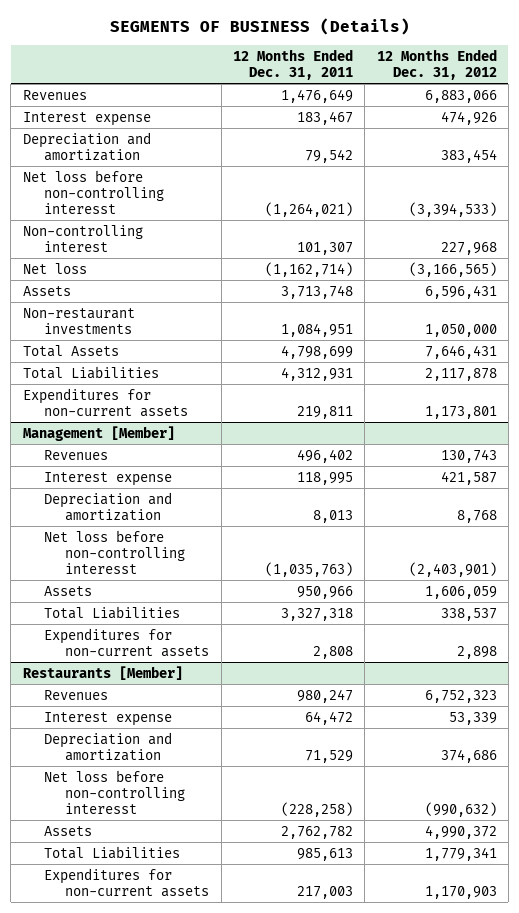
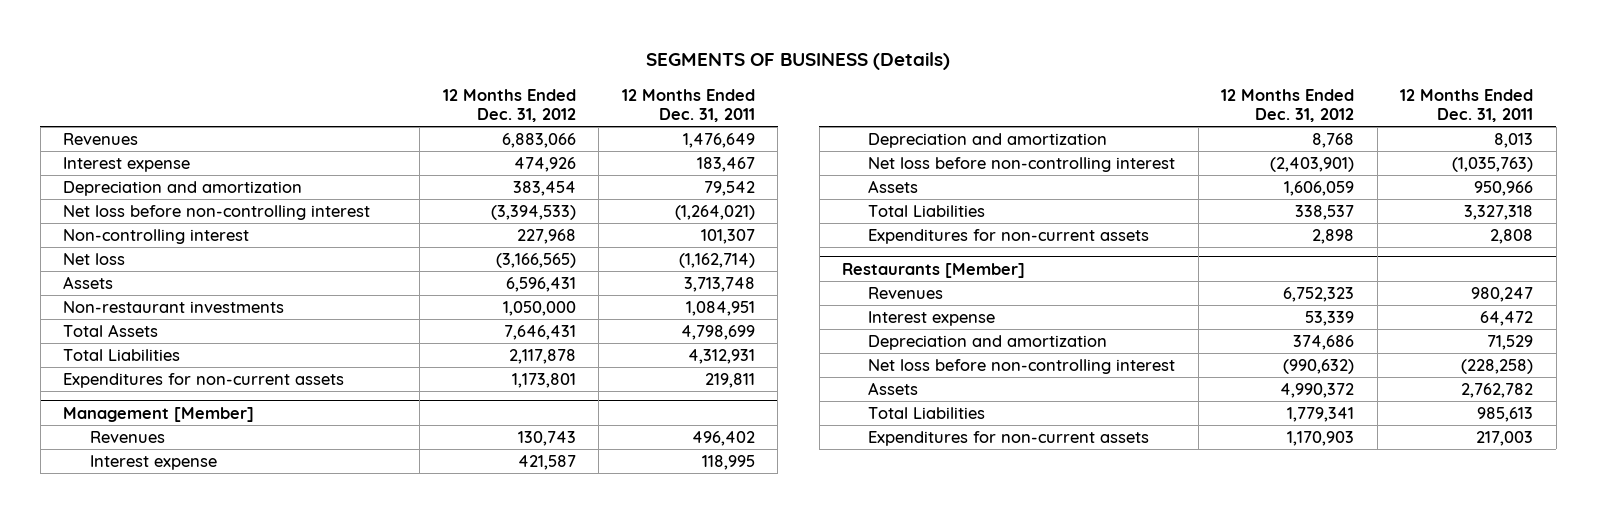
[22,169,165,215] Net loss before non-controlling interesst -> [63,205,371,221] Net loss before non-controlling interest
[44,529,186,575] Net loss before non-controlling interesst -> [868,157,1176,173] Net loss before non-controlling interest
[44,769,186,815] Net loss before non-controlling interesst -> [868,359,1176,375] Net loss before non-controlling interest

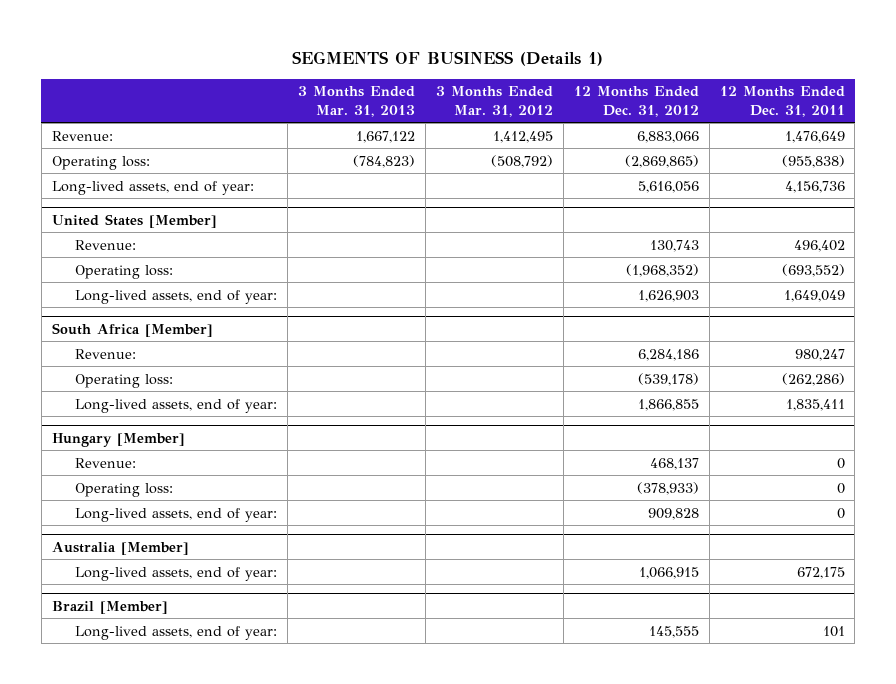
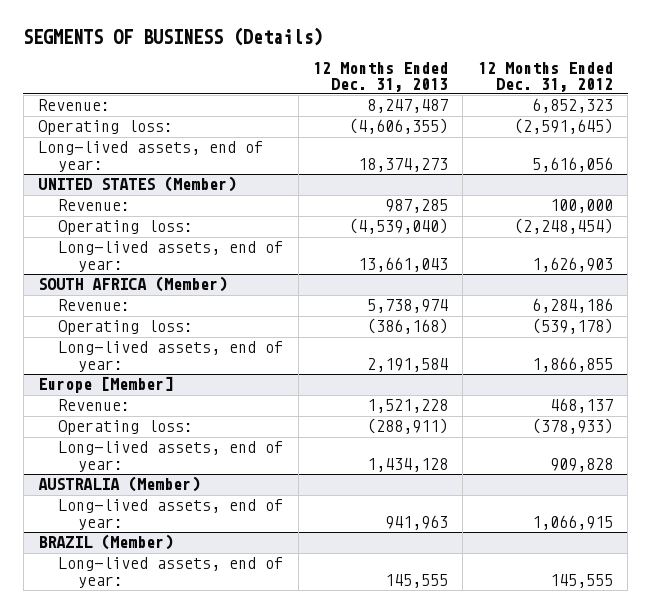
[292,51,604,67] SEGMENTS OF BUSINESS (Details 1) -> [23,26,324,46] SEGMENTS OF BUSINESS (Details)
[297,86,415,117] 3 Months Ended Mar. 31, 2013 -> none
[435,86,553,117] 3 Months Ended Mar. 31, 2012 -> none
[719,86,845,117] 12 Months Ended Dec. 31, 2011 -> none
none -> [313,61,449,92] 12 Months Ended Dec. 31, 2013
[636,130,699,143] 6,883,066 -> [531,98,613,114] 6,852,323
[624,154,699,168] (2,869,865) -> [513,118,613,135] (2,591,645)
[51,213,217,228] United States [Member] -> [38,176,237,193] UNITED STATES (Member)
[649,239,699,252] 130,743 -> [549,199,613,214] 100,000
[625,263,699,277] (1,968,352) -> [513,218,613,235] (2,248,454)
[51,322,213,337] South Africa [Member] -> [38,276,228,293] SOUTH AFRICA (Member)
[51,432,185,447] Hungary [Member] -> none
none -> [38,376,174,394] Europe [Member]
[51,541,189,555] Australia [Member] -> [38,476,201,493] AUSTRALIA (Member)
[51,600,168,614] Brazil [Member] -> [38,534,174,551] BRAZIL (Member)

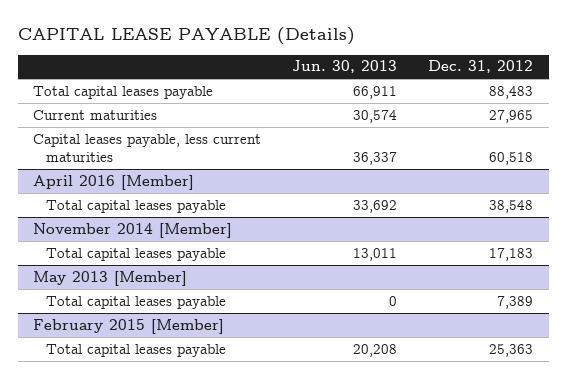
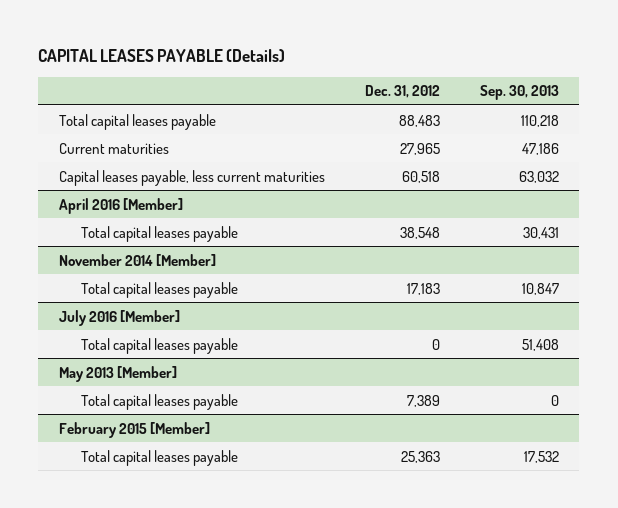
[17,27,355,46] CAPITAL LEASE PAYABLE (Details) -> [38,48,286,62] CAPITAL LEASES PAYABLE (Details)
[292,60,398,74] Jun. 30, 2013 -> none
none -> [480,85,560,101] Sep. 30, 2013
none -> [58,309,180,326] July 2016 [Member]
none -> [81,337,239,354] Total capital leases payable

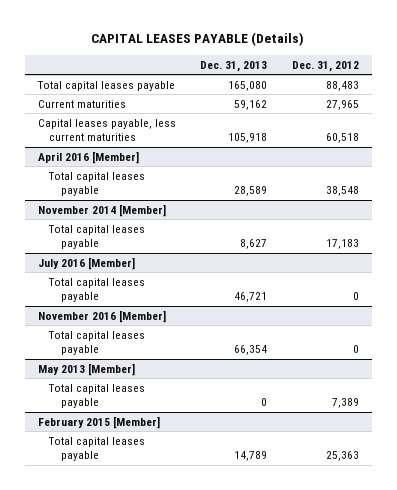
[480,85,560,101] Sep. 30, 2013 -> none
none -> [200,60,268,72] Dec. 31, 2013
none -> [37,309,166,323] November 2016 [Member]
none -> [48,330,146,356] Total capital leases payable

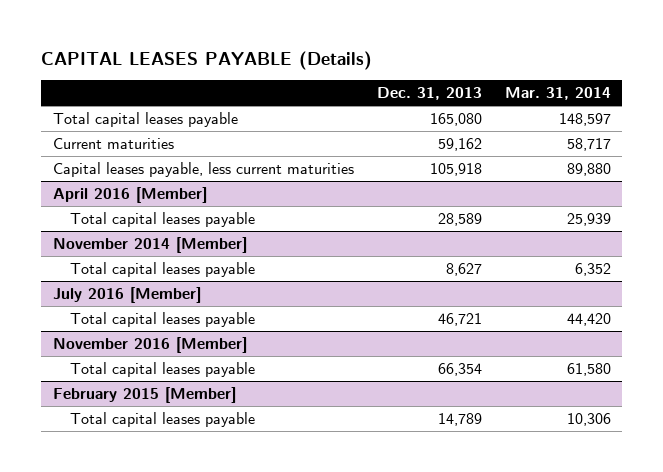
[292,60,360,72] Dec. 31, 2012 -> none
none -> [504,87,611,101] Mar. 31, 2014
[37,362,135,376] May 2013 [Member] -> none
[48,383,146,409] Total capital leases payable -> none

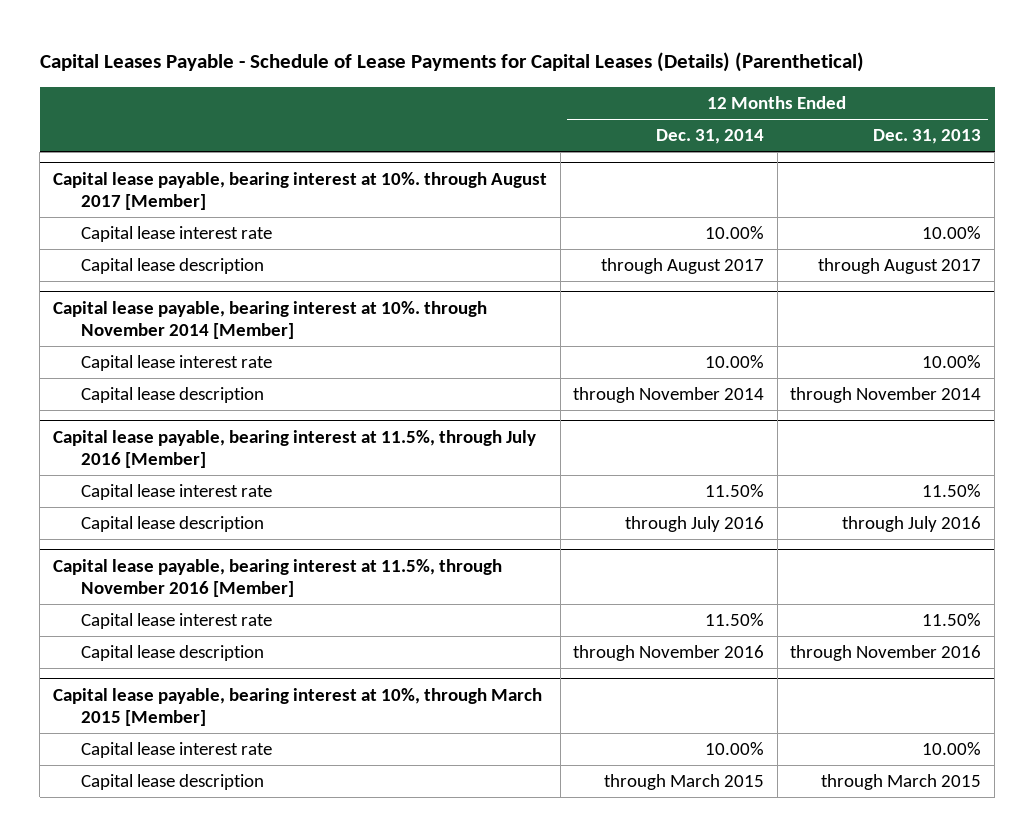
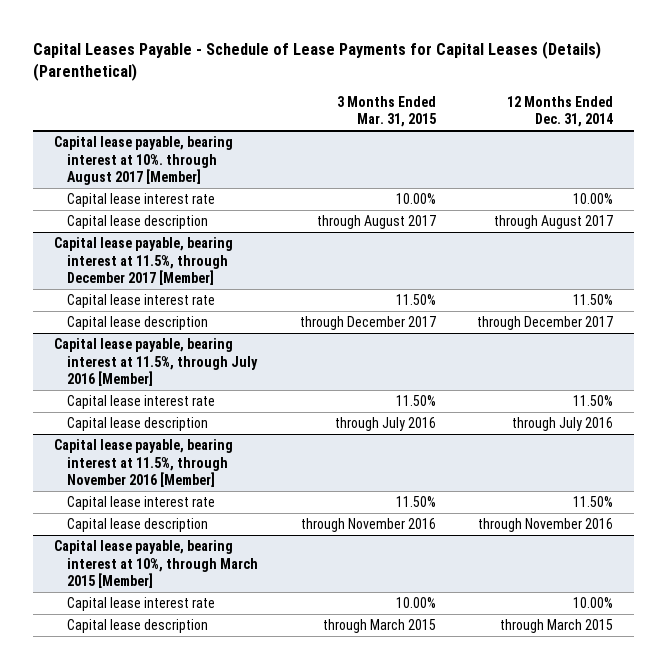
[873,129,982,145] Dec. 31, 2013 -> none
none -> [336,95,436,128] 3 Months Ended Mar. 31, 2015
[52,301,487,339] Capital lease payable, bearing interest at 10%. through November 2014 [Member] -> [54,237,234,286] Capital lease payable, bearing interest at 11.5%, through December 2017 [Member]
[705,355,765,369] 10.00% -> [573,294,614,306] 11.50%
[573,387,765,404] through November 2014 -> [477,316,614,331] through December 2017

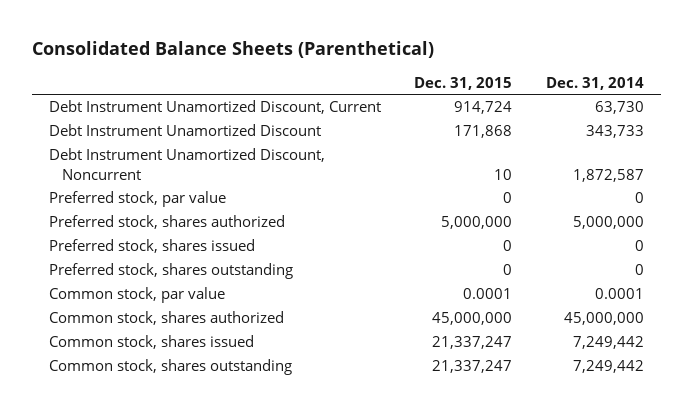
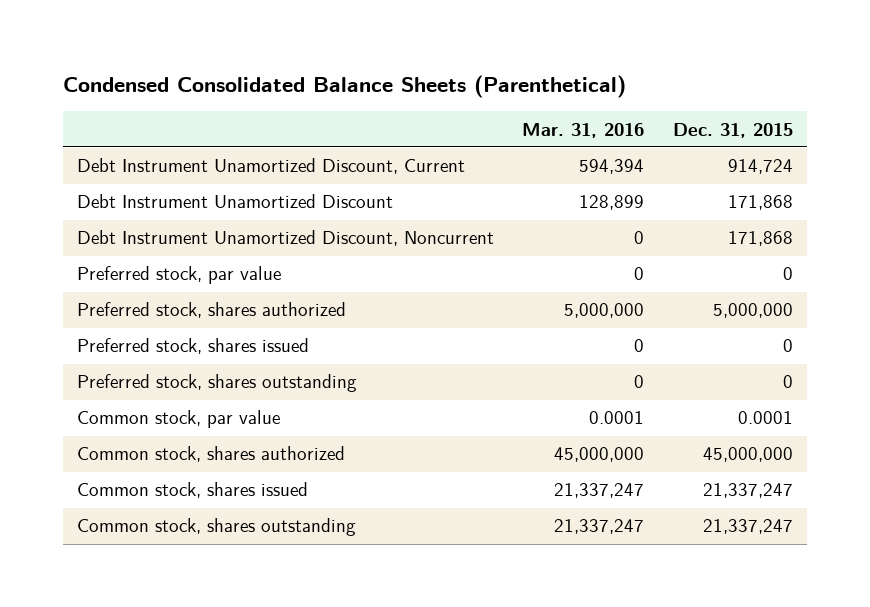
[31,41,434,59] Consolidated Balance Sheets (Parenthetical) -> [62,75,626,99] Condensed Consolidated Balance Sheets (Parenthetical)
[546,76,645,90] Dec. 31, 2014 -> none
none -> [522,122,645,138] Mar. 31, 2016
[494,168,513,180] 10 -> [727,231,793,247] 171,868

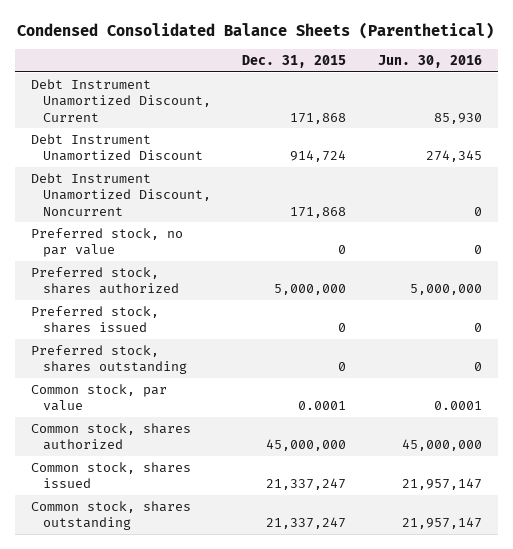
[522,122,645,138] Mar. 31, 2016 -> none
none -> [377,54,482,68] Jun. 30, 2016
[727,159,793,175] 914,724 -> [290,112,347,124] 171,868
[727,195,793,211] 171,868 -> [290,150,347,163] 914,724
[77,266,282,285] Preferred stock, par value -> [30,227,183,258] Preferred stock, no par value

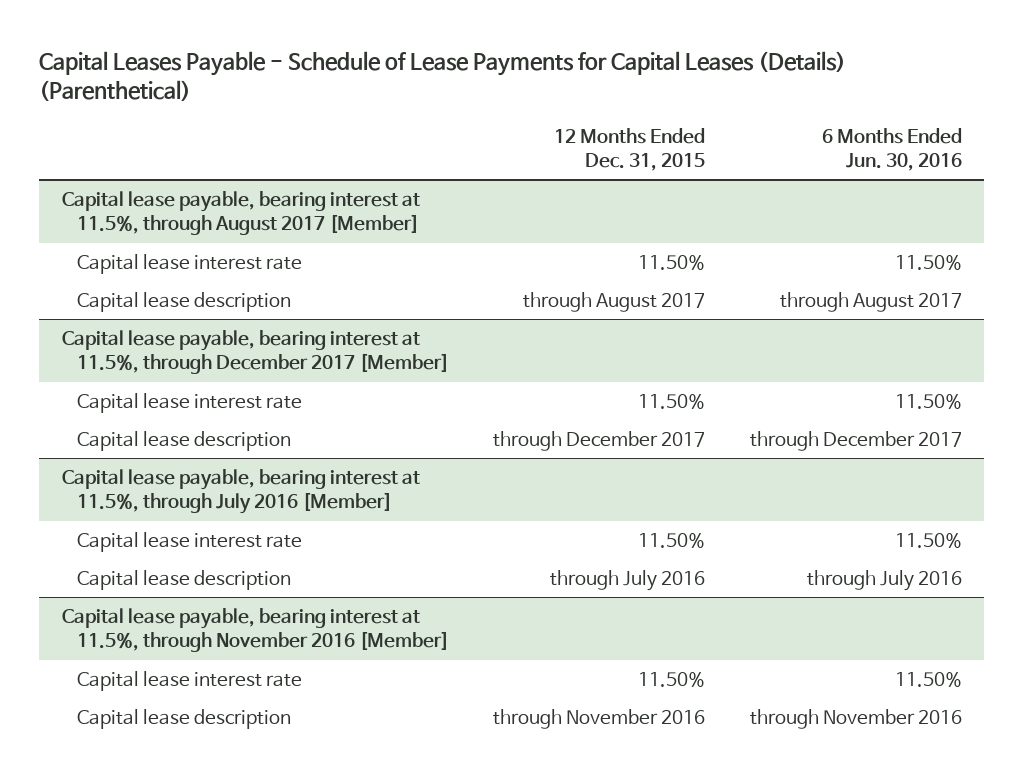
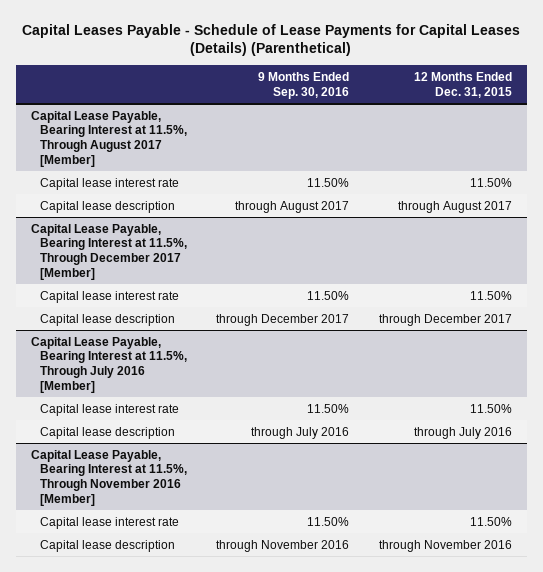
[822,127,963,171] 6 Months Ended Jun. 30, 2016 -> none
none -> [258,71,350,99] 9 Months Ended Sep. 30, 2016
[61,190,420,236] Capital lease payable, bearing interest at 11.5%, through August 2017 [Member] -> [30,110,187,168] Capital Lease Payable, Bearing Interest at 11.5%, Through August 2017 [Member]
[61,329,449,375] Capital lease payable, bearing interest at 11.5%, through December 2017 [Member] -> [30,223,187,281] Capital Lease Payable, Bearing Interest at 11.5%, Through December 2017 [Member]
[61,468,420,515] Capital lease payable, bearing interest at 11.5%, through July 2016 [Member] -> [30,336,187,394] Capital Lease Payable, Bearing Interest at 11.5%, Through July 2016 [Member]
[61,607,449,653] Capital lease payable, bearing interest at 11.5%, through November 2016 [Member] -> [30,449,187,507] Capital Lease Payable, Bearing Interest at 11.5%, Through November 2016 [Member]

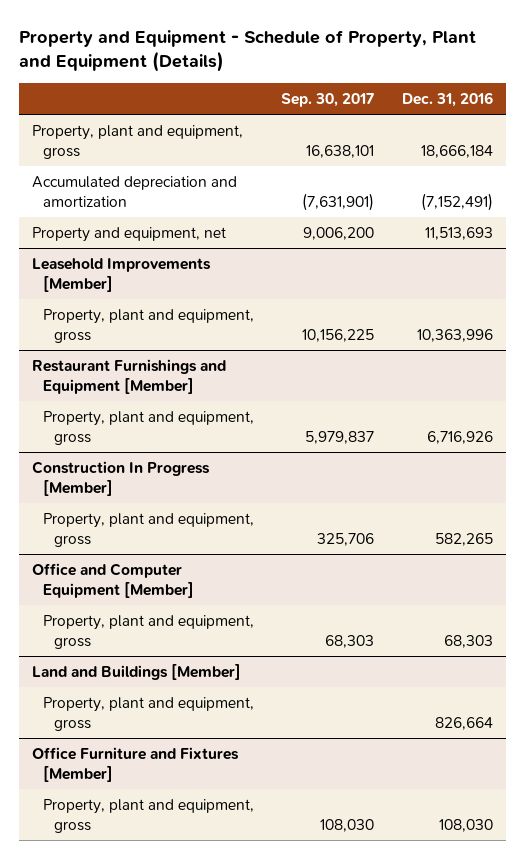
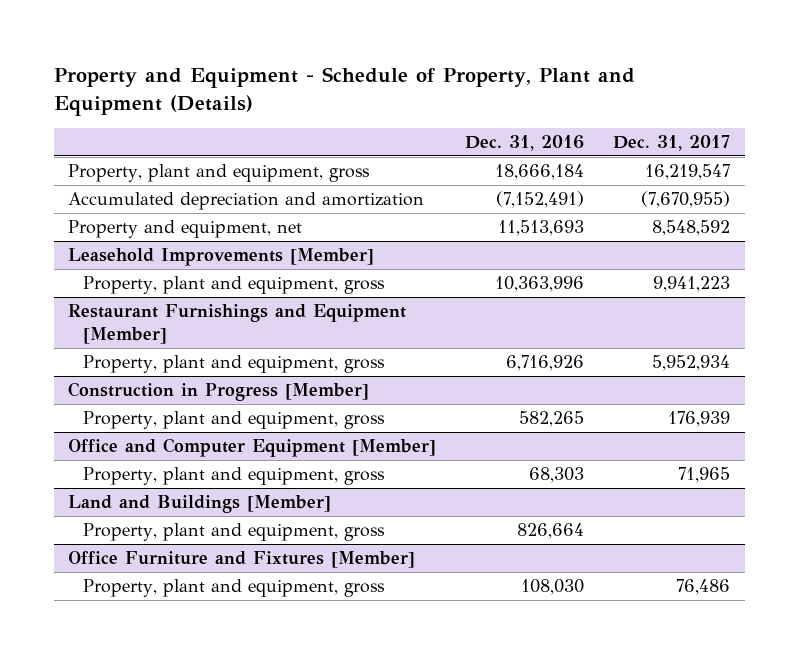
[281,92,375,107] Sep. 30, 2017 -> none
none -> [613,135,731,152] Dec. 31, 2017
[32,461,211,496] Construction In Progress [Member] -> [68,382,370,402] Construction in Progress [Member]

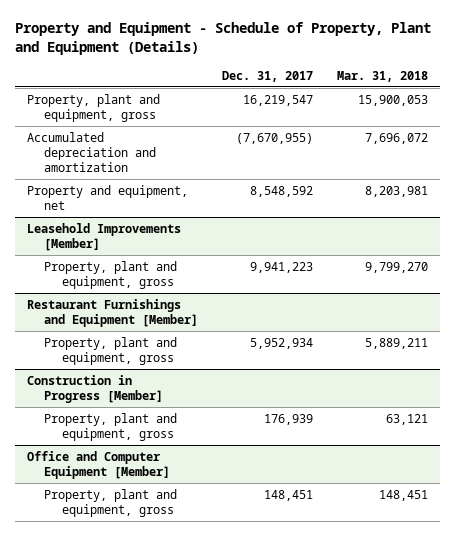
[465,135,585,152] Dec. 31, 2016 -> none
none -> [337,70,429,82] Mar. 31, 2018
[68,495,332,514] Land and Buildings [Member] -> none
[82,523,385,542] Property, plant and equipment, gross -> none
[68,551,416,569] Office Furniture and Fixtures [Member] -> none
[82,579,385,598] Property, plant and equipment, gross -> none
[678,467,731,484] 71,965 -> [264,489,314,501] 148,451

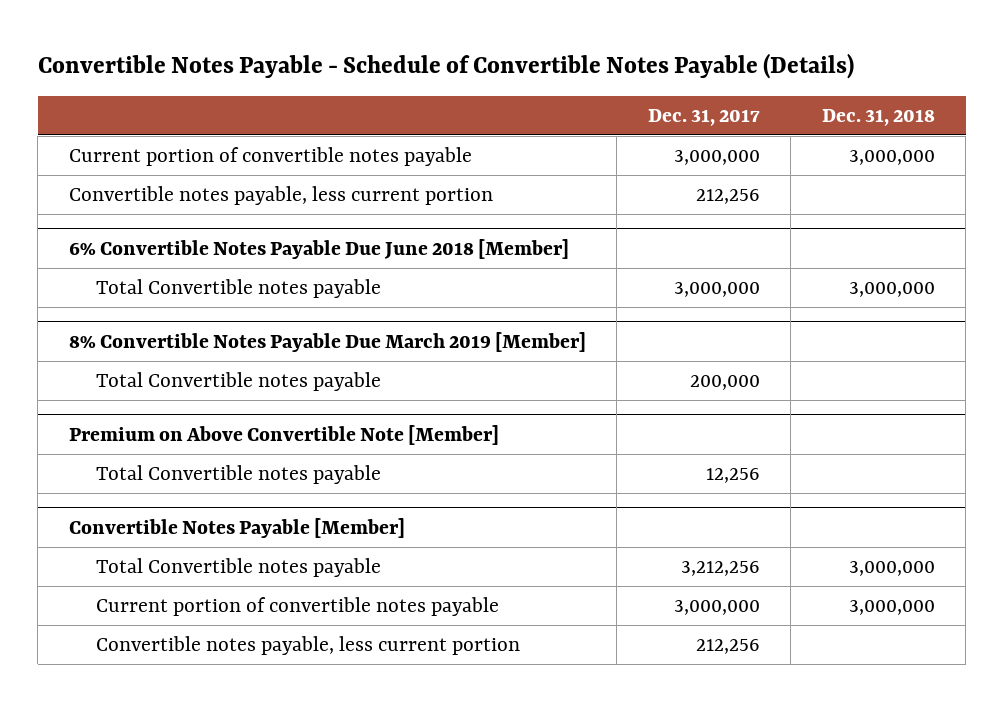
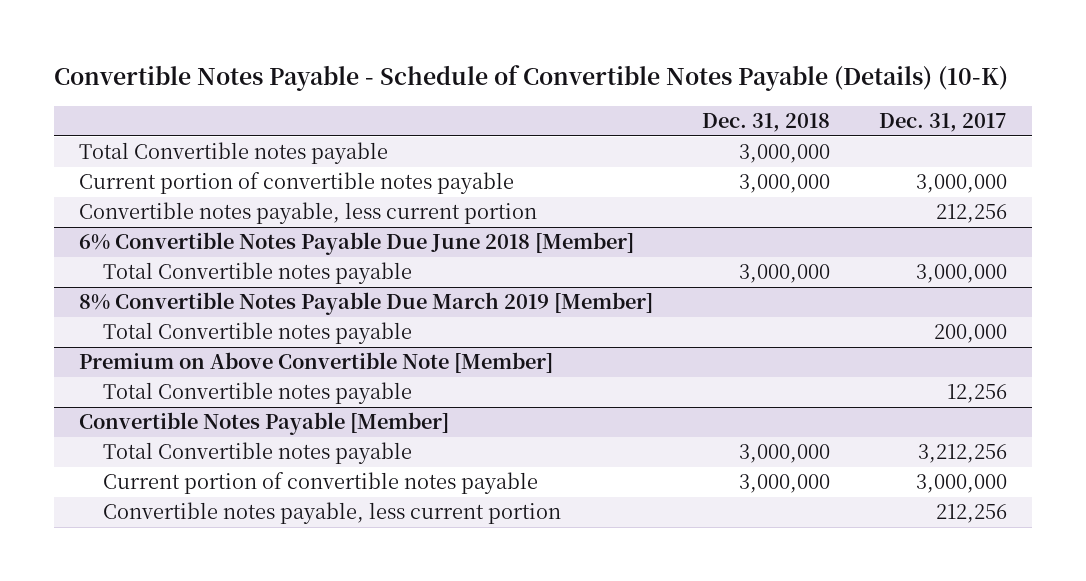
[37,53,854,80] Convertible Notes Payable - Schedule of Convertible Notes Payable (Details) -> [54,65,1009,92] Convertible Notes Payable - Schedule of Convertible Notes Payable (Details) (10-K)
none -> [78,142,388,165] Total Convertible notes payable

